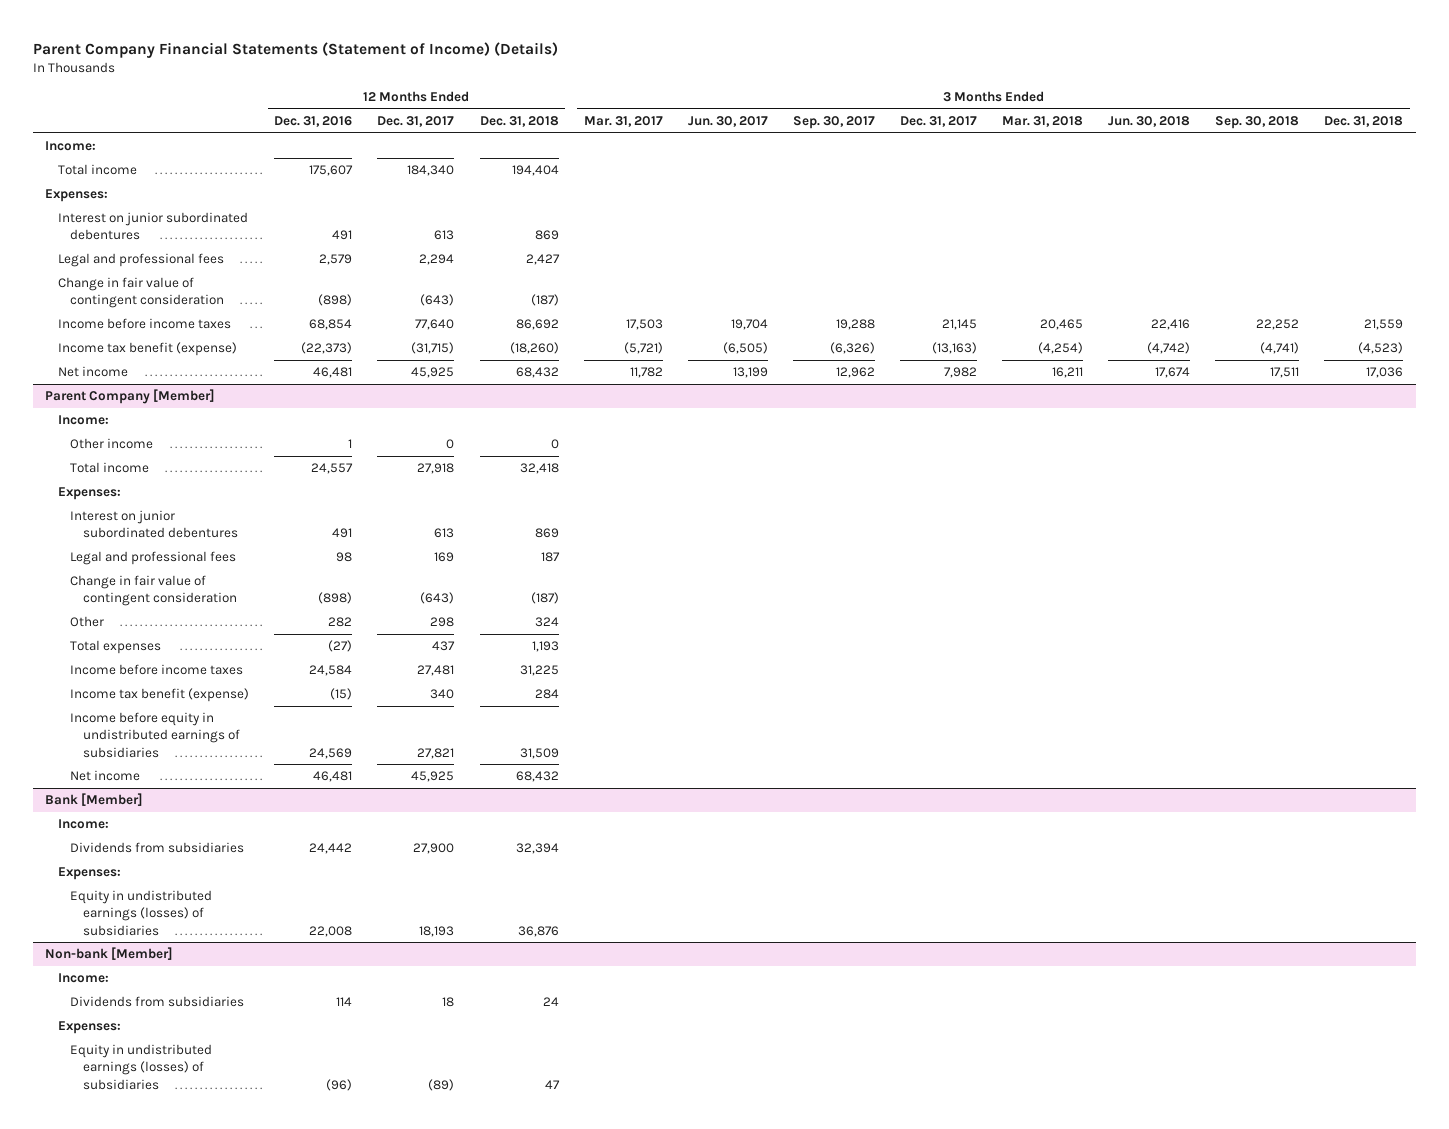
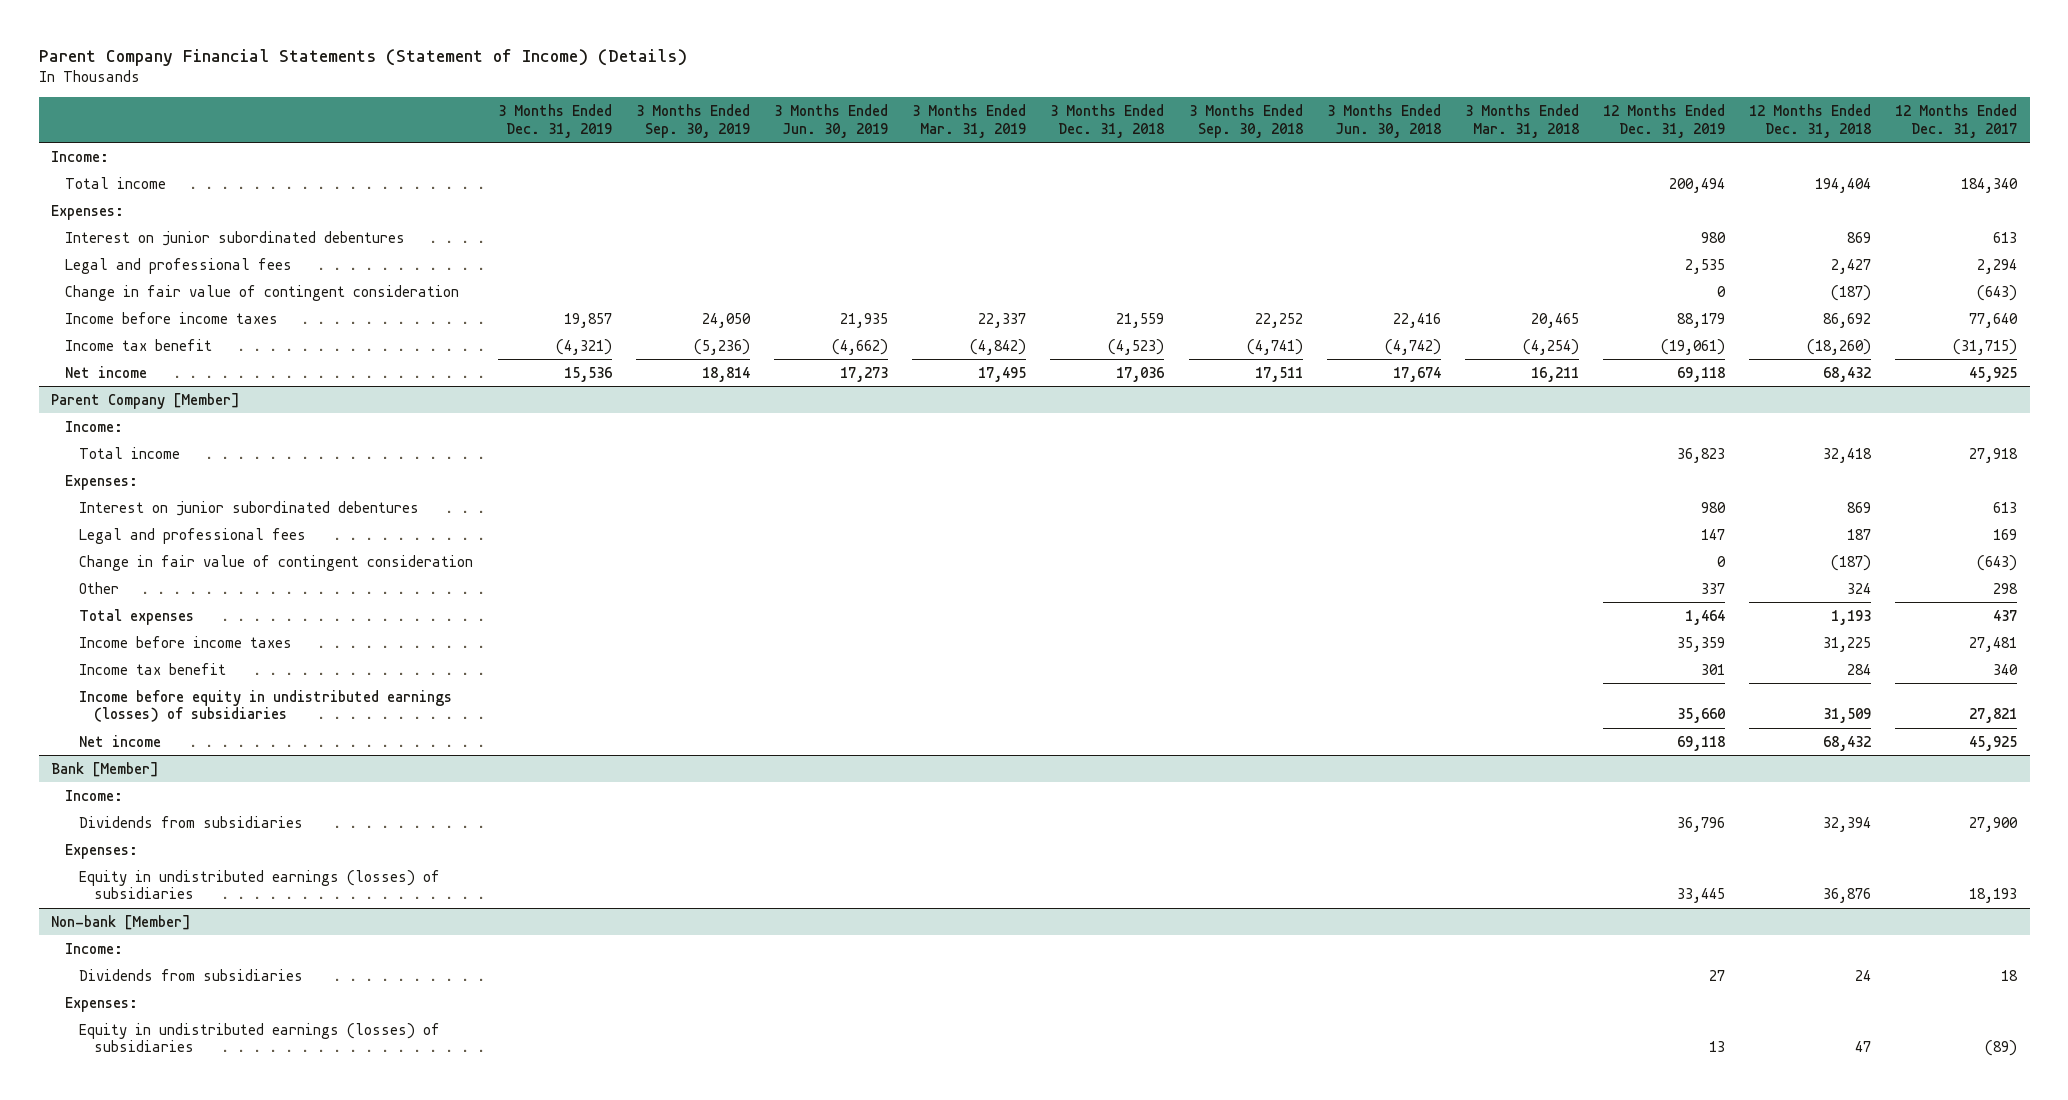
[274,116,353,128] Dec. 31, 2016 -> none
[583,116,663,128] Mar. 31, 2017 -> none
[687,116,768,128] Jun. 30, 2017 -> none
[792,116,875,130] Sep. 30, 2017 -> none
[899,116,977,128] Dec. 31, 2017 -> none
none -> [497,104,612,138] 3 Months Ended Dec. 31, 2019
none -> [635,104,750,138] 3 Months Ended Sep. 30, 2019
none -> [773,104,888,138] 3 Months Ended Jun. 30, 2019
none -> [912,104,1027,138] 3 Months Ended Mar. 31, 2019
none -> [1603,104,1726,138] 12 Months Ended Dec. 31, 2019
[57,342,237,357] Income tax benefit (expense) -> [65,338,213,351] Income tax benefit
[70,438,154,450] Other income -> none
[70,688,250,703] Income tax benefit (expense) -> [79,662,227,675] Income tax benefit
[70,712,240,758] Income before equity in undistributed earnings of subsidiaries -> [79,689,453,723] Income before equity in undistributed earnings (losses) of subsidiaries

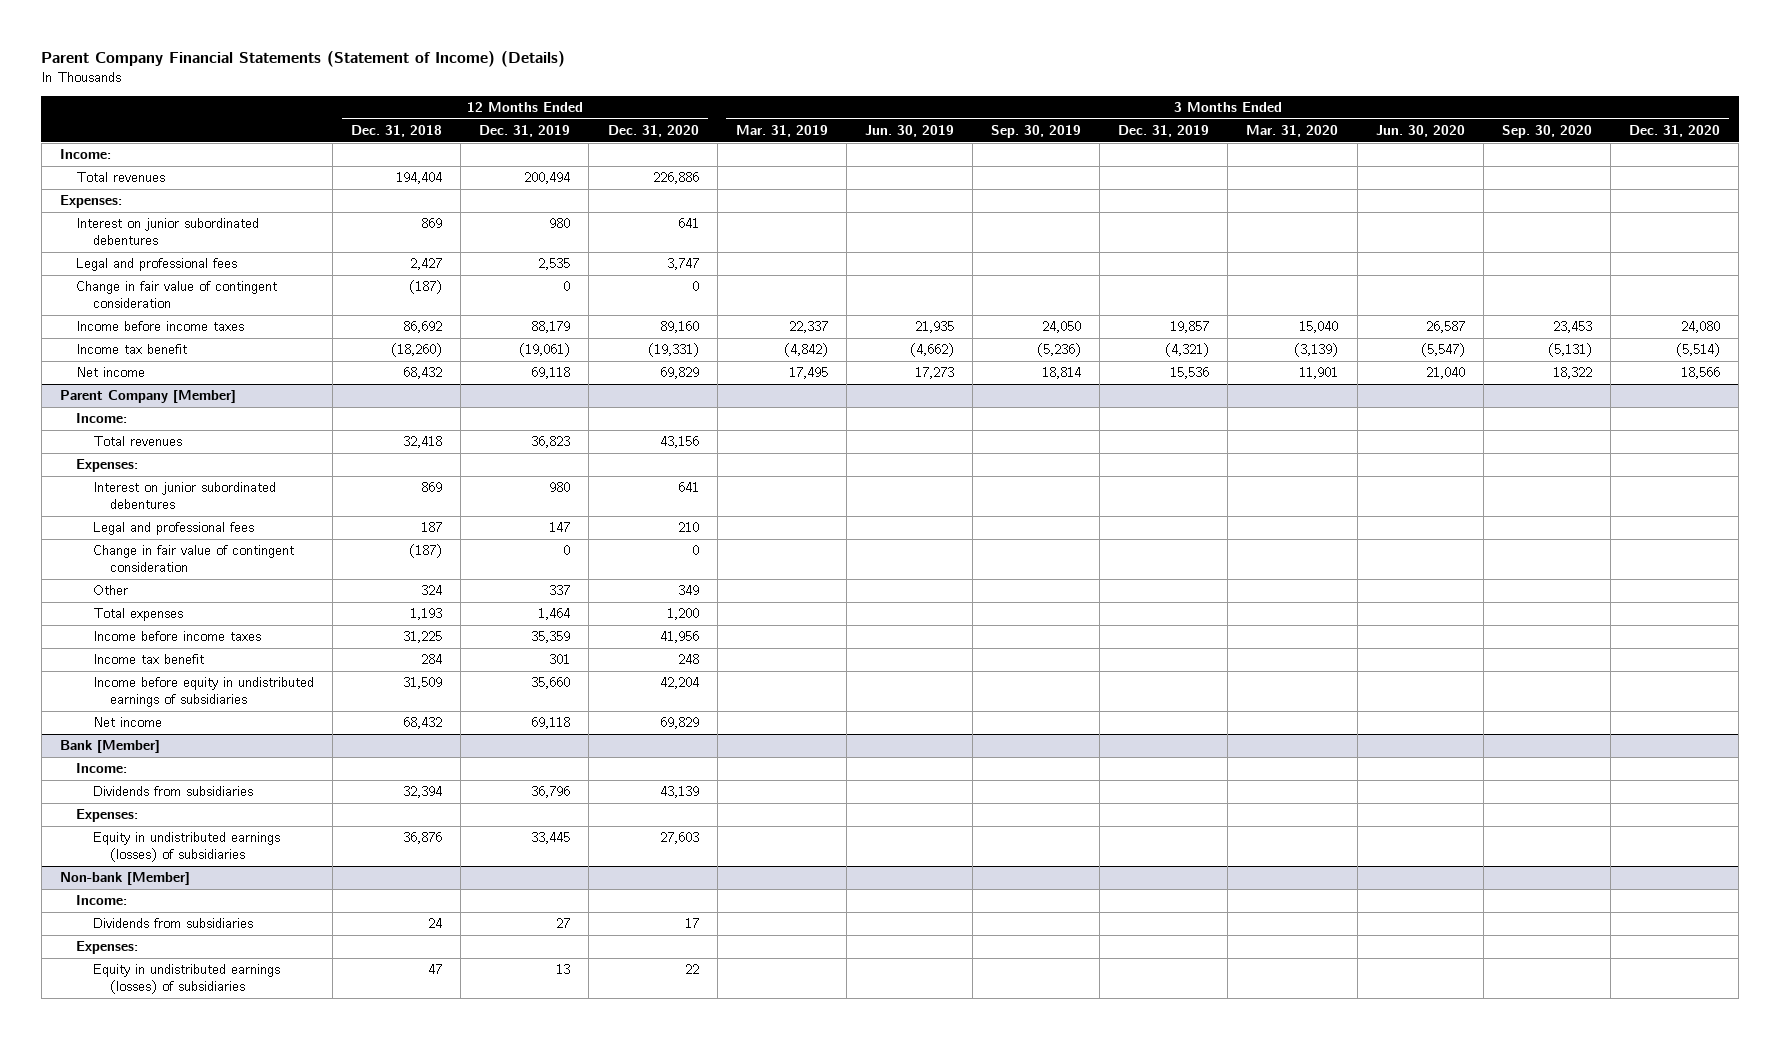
[1050,104,1165,138] 3 Months Ended Dec. 31, 2018 -> none
[1188,104,1303,138] 3 Months Ended Sep. 30, 2018 -> none
[1326,104,1441,138] 3 Months Ended Jun. 30, 2018 -> none
[1464,104,1579,138] 3 Months Ended Mar. 31, 2018 -> none
[1895,104,2018,138] 12 Months Ended Dec. 31, 2017 -> none
none -> [607,125,699,138] Dec. 31, 2020
none -> [1246,125,1339,138] Mar. 31, 2020
none -> [1375,125,1465,138] Jun. 30, 2020
none -> [1501,125,1592,139] Sep. 30, 2020
none -> [1629,125,1721,138] Dec. 31, 2020
[65,176,167,189] Total income -> [76,172,166,183] Total revenues
[79,446,181,459] Total income -> [92,436,182,447] Total revenues
[79,689,453,723] Income before equity in undistributed earnings (losses) of subsidiaries -> [92,677,314,707] Income before equity in undistributed earnings of subsidiaries

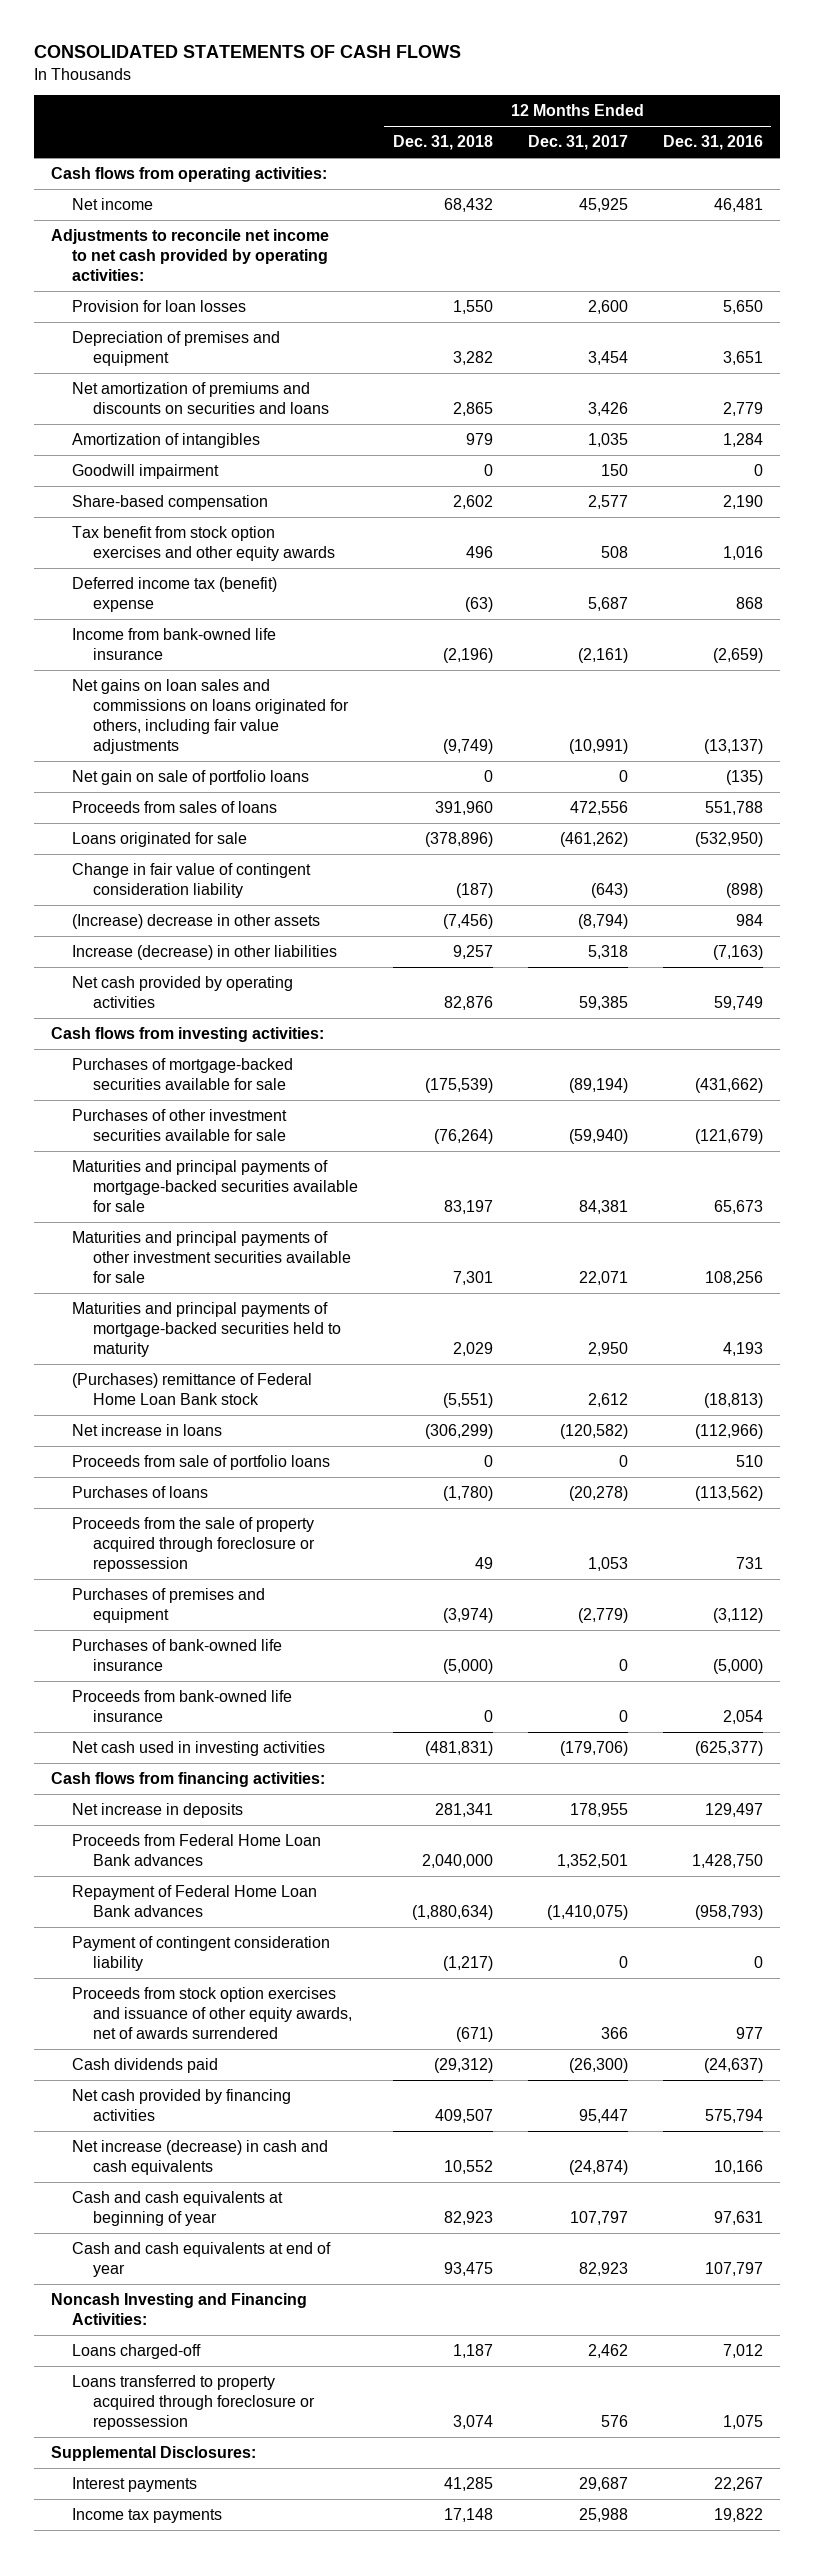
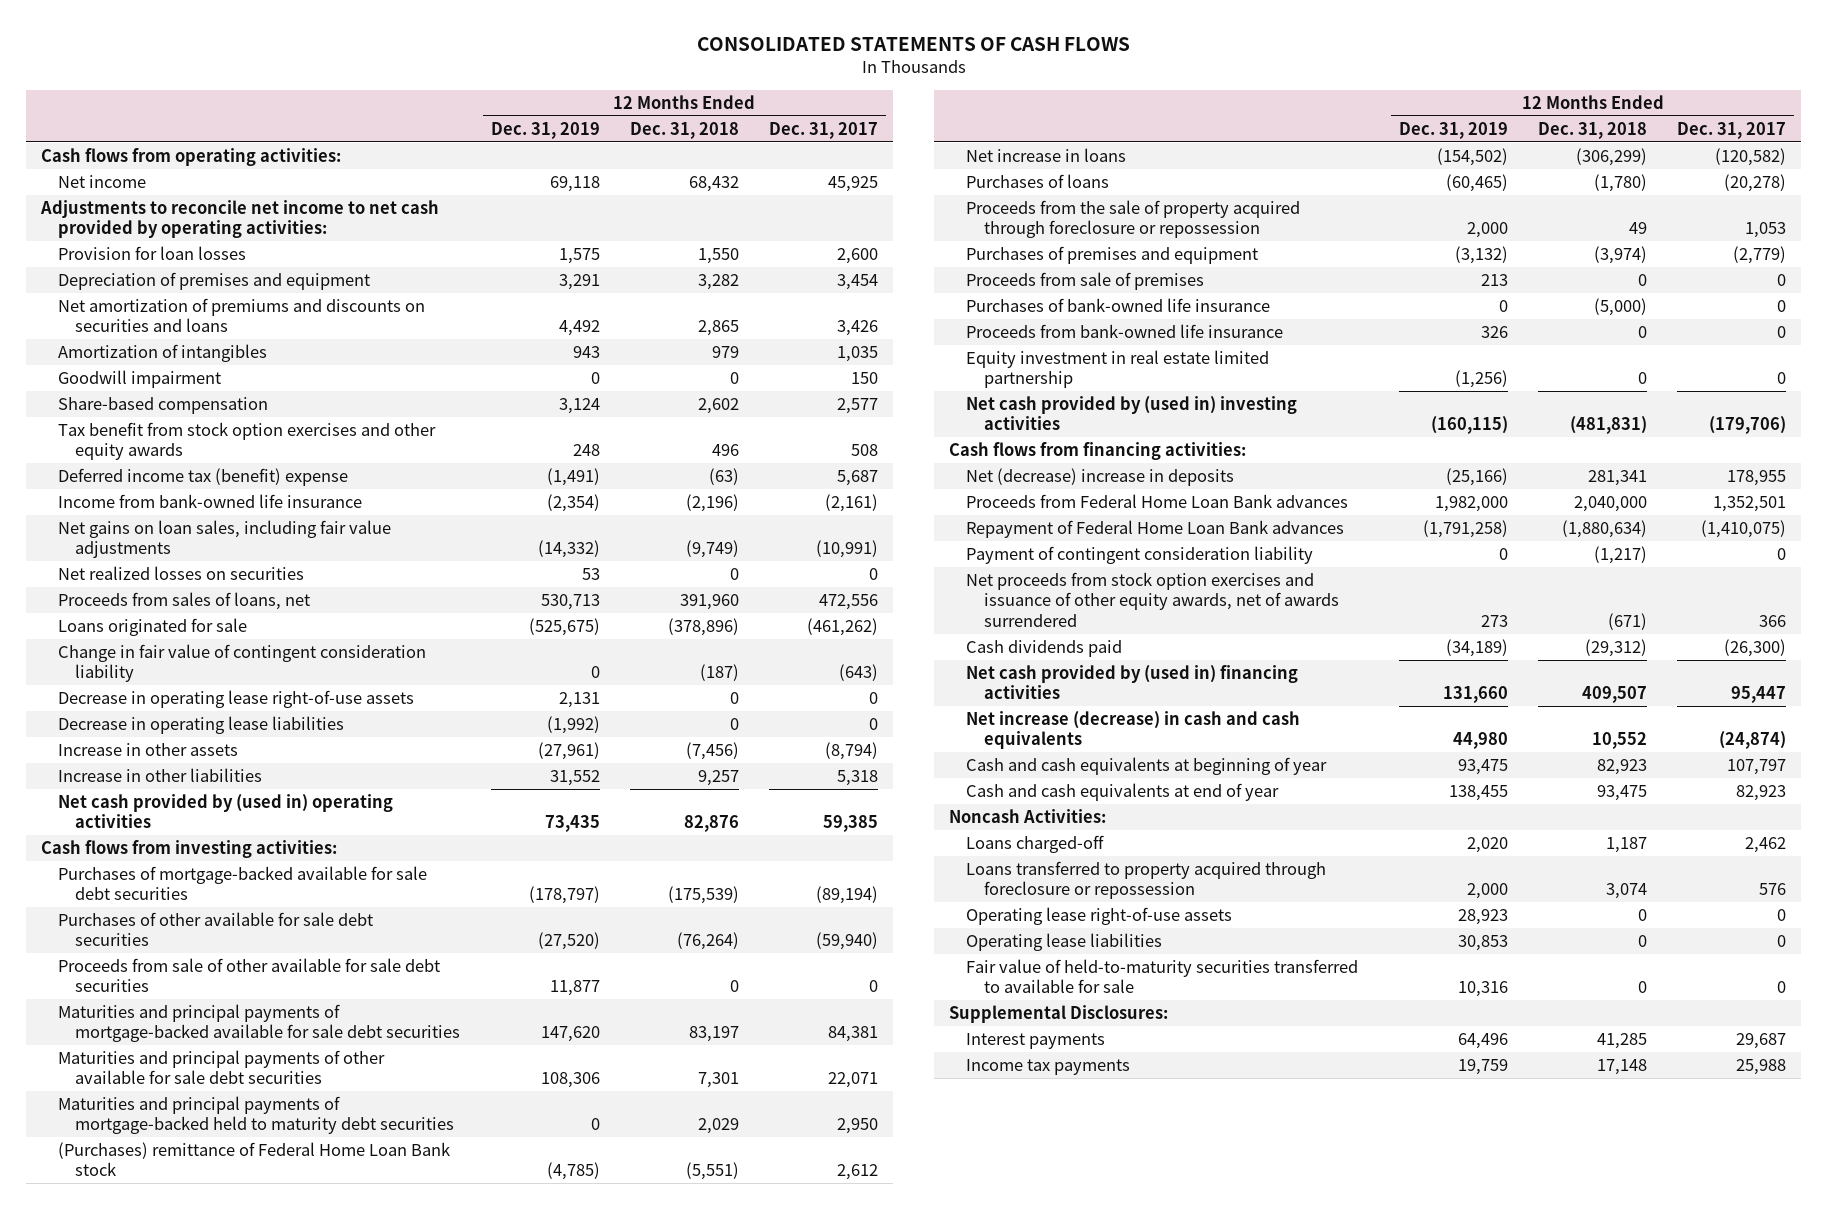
[662,135,763,151] Dec. 31, 2016 -> none
none -> [490,121,600,139] Dec. 31, 2019
[71,769,309,785] Net gain on sale of portfolio loans -> none
[71,678,349,755] Net gains on loan sales and commissions on loans originated for others, including fair value adjustments -> [58,520,392,559] Net gains on loan sales, including fair value adjustments
none -> [58,566,305,581] Net realized losses on securities
[71,800,277,813] Proceeds from sales of loans -> [58,592,311,611] Proceeds from sales of loans, net
none -> [58,690,415,709] Decrease in operating lease right-of-use assets
none -> [58,716,345,735] Decrease in operating lease liabilities
[71,913,320,929] (Increase) decrease in other assets -> [58,743,239,757] Increase in other assets
[71,944,337,960] Increase (decrease) in other liabilities -> [58,768,263,783] Increase in other liabilities
[71,975,293,1009] Net cash provided by operating activities -> [58,794,394,829] Net cash provided by (used in) operating activities
[71,1057,293,1091] Purchases of mortgage-backed securities available for sale -> [58,866,428,901] Purchases of mortgage-backed available for sale debt securities
[71,1108,287,1142] Purchases of other investment securities available for sale -> [58,912,374,947] Purchases of other available for sale debt securities
none -> [58,958,441,993] Proceeds from sale of other available for sale debt securities
[71,1159,358,1213] Maturities and principal payments of mortgage-backed securities available for sale -> [58,1004,461,1043] Maturities and principal payments of mortgage-backed available for sale debt securities
[71,1230,351,1284] Maturities and principal payments of other investment securities available for sale -> [58,1050,386,1085] Maturities and principal payments of other available for sale debt securities
[71,1301,341,1358] Maturities and principal payments of mortgage-backed securities held to maturity -> [58,1096,455,1135] Maturities and principal payments of mortgage-backed held to maturity debt securities
[71,1454,330,1470] Proceeds from sale of portfolio loans -> none
none -> [966,272,1205,291] Proceeds from sale of premises
none -> [966,350,1270,389] Equity investment in real estate limited partnership
[71,1740,325,1756] Net cash used in investing activities -> [966,396,1298,431] Net cash provided by (used in) investing activities
[71,1802,243,1818] Net increase in deposits -> [966,468,1235,487] Net (decrease) increase in deposits
[71,1986,352,2040] Proceeds from stock option exercises and issuance of other equity awards, net of awards surrendered -> [966,572,1339,627] Net proceeds from stock option exercises and issuance of other equity awards, net of awards surrendered
[71,2088,291,2122] Net cash provided by financing activities -> [966,665,1299,700] Net cash provided by (used in) financing activities
[51,2292,308,2326] Noncash Investing and Financing Activities: -> [949,809,1107,824] Noncash Activities:
none -> [966,907,1233,926] Operating lease right-of-use assets
none -> [966,933,1163,952] Operating lease liabilities
none -> [966,959,1359,994] Fair value of held-to-maturity securities transferred to available for sale

